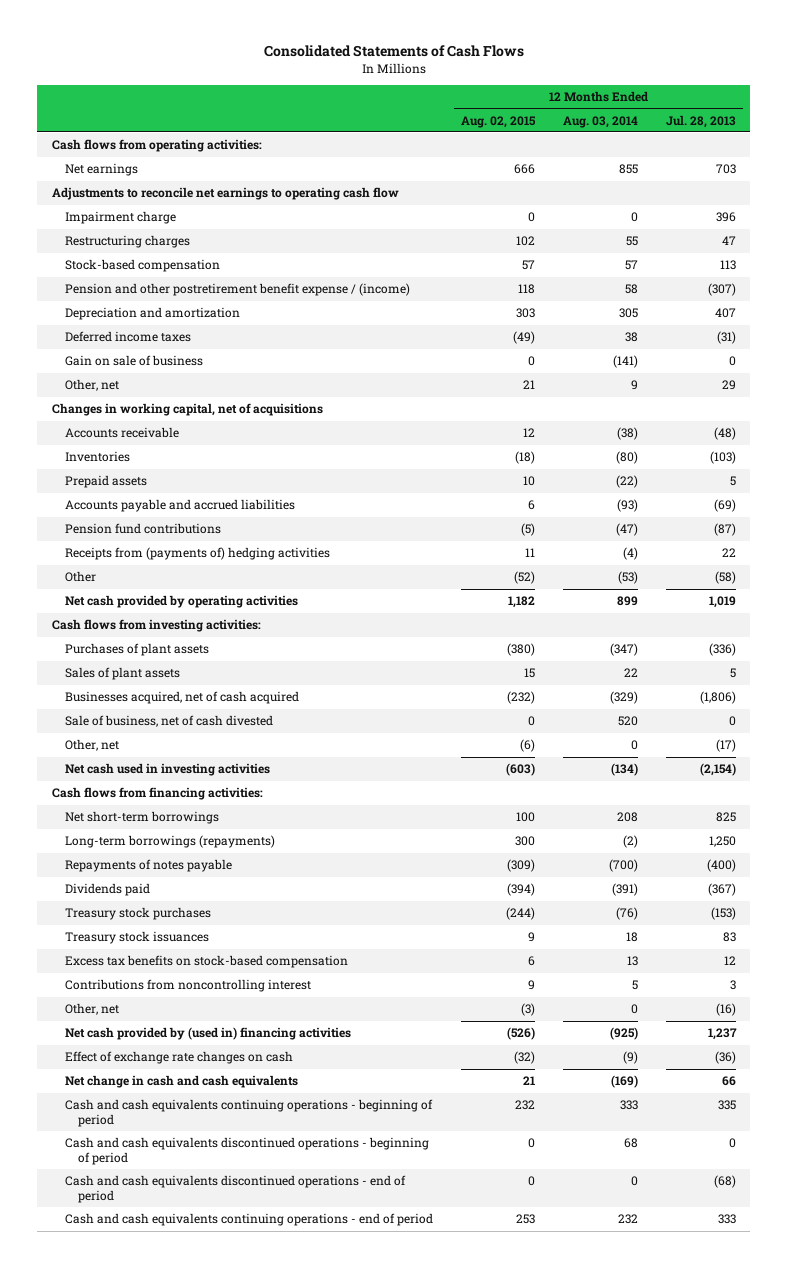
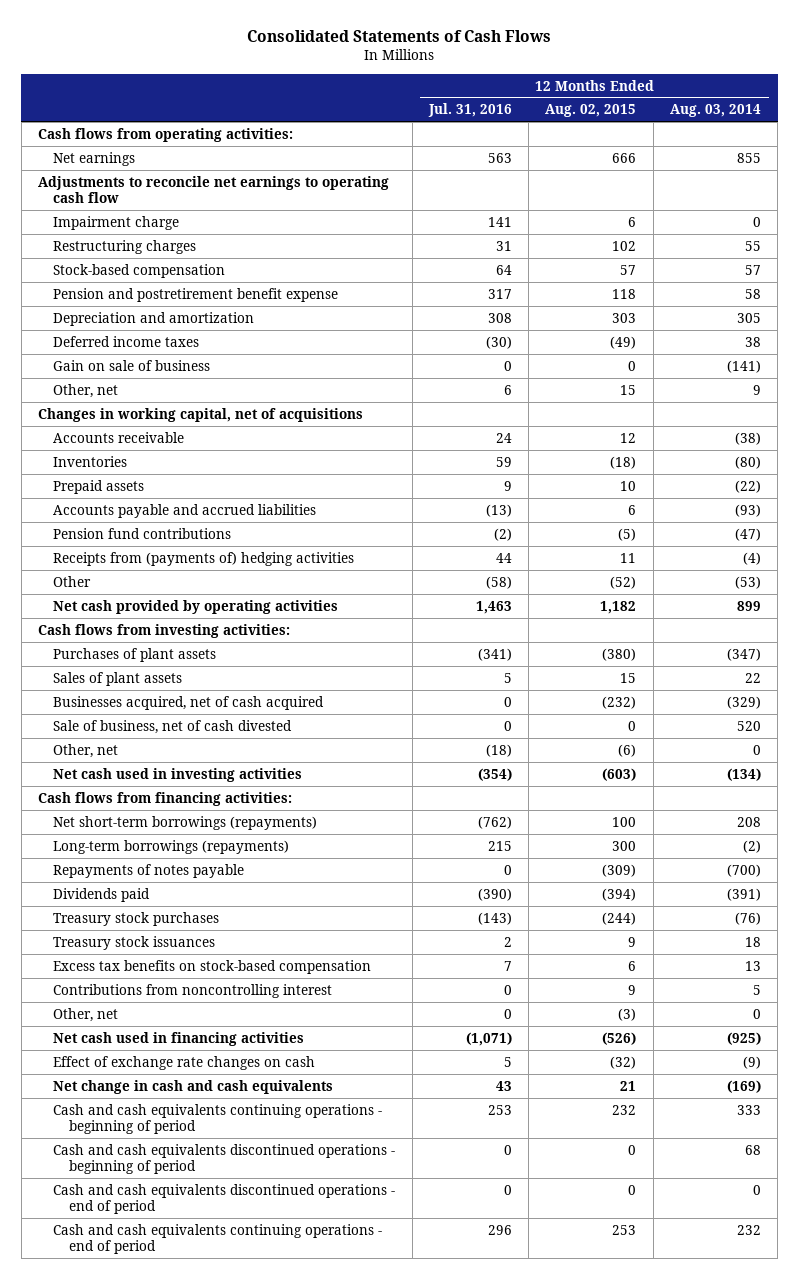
[666,114,737,128] Jul. 28, 2013 -> none
none -> [427,103,512,118] Jul. 31, 2016
[527,212,535,223] 0 -> [628,216,637,227] 6
[64,283,410,297] Pension and other postretirement benefit expense / (income) -> [53,287,339,302] Pension and postretirement benefit expense
[522,380,535,390] 21 -> [620,384,637,395] 15
[64,811,219,825] Net short-term borrowings -> [53,815,318,830] Net short-term borrowings (repayments)
[64,1027,351,1041] Net cash provided by (used in) financing activities -> [53,1031,305,1046] Net cash used in financing activities

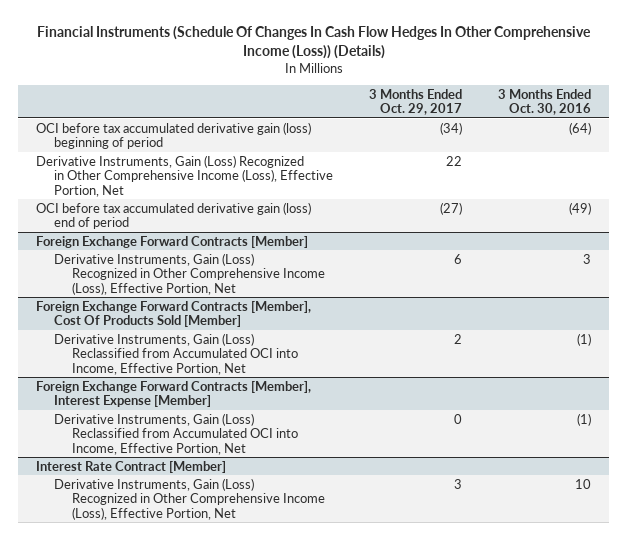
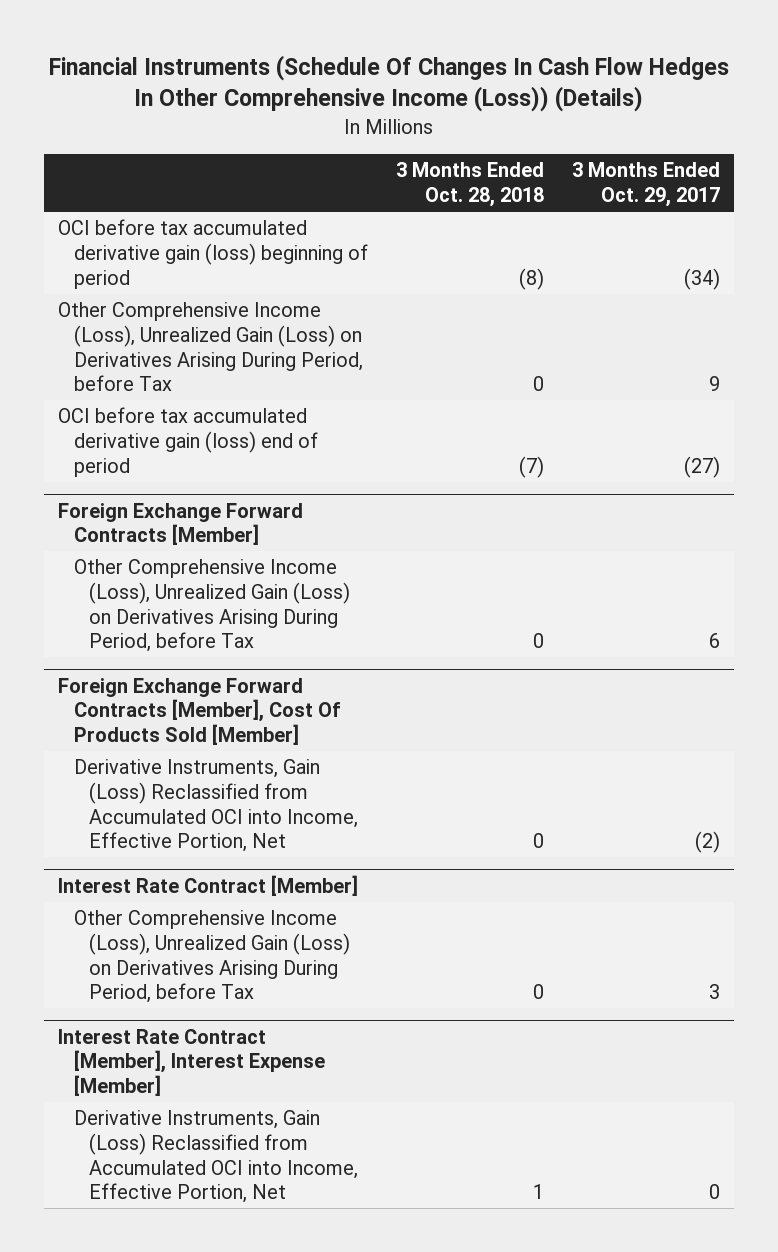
[498,88,592,116] 3 Months Ended Oct. 30, 2016 -> none
none -> [395,162,544,207] 3 Months Ended Oct. 28, 2018
[35,154,334,197] Derivative Instruments, Gain (Loss) Recognized in Other Comprehensive Income (Loss), Effective Portion, Net -> none
none -> [57,302,363,392] Other Comprehensive Income (Loss), Unrealized Gain (Loss) on Derivatives Arising During Period, before Tax
[54,252,326,295] Derivative Instruments, Gain (Loss) Recognized in Other Comprehensive Income (Loss), Effective Portion, Net -> none
none -> [73,559,351,653] Other Comprehensive Income (Loss), Unrealized Gain (Loss) on Derivatives Arising During Period, before Tax
[35,380,311,408] Foreign Exchange Forward Contracts [Member], Interest Expense [Member] -> none
[54,412,299,455] Derivative Instruments, Gain (Loss) Reclassified from Accumulated OCI into Income, Effective Portion, Net -> none
[454,333,463,344] 2 -> [694,831,720,854] (2)
[54,477,326,520] Derivative Instruments, Gain (Loss) Recognized in Other Comprehensive Income (Loss), Effective Portion, Net -> none
none -> [73,910,351,1004] Other Comprehensive Income (Loss), Unrealized Gain (Loss) on Derivatives Arising During Period, before Tax
none -> [57,1028,325,1096] Interest Rate Contract [Member], Interest Expense [Member]
none -> [73,1110,359,1204] Derivative Instruments, Gain (Loss) Reclassified from Accumulated OCI into Income, Effective Portion, Net

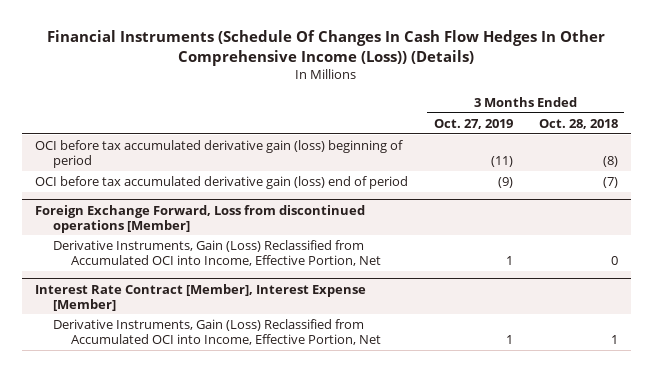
[571,162,720,207] 3 Months Ended Oct. 29, 2017 -> none
none -> [433,118,513,129] Oct. 27, 2019
[57,302,363,392] Other Comprehensive Income (Loss), Unrealized Gain (Loss) on Derivatives Arising During Period, before Tax -> none
[57,502,303,546] Foreign Exchange Forward Contracts [Member] -> none
[73,559,351,653] Other Comprehensive Income (Loss), Unrealized Gain (Loss) on Derivatives Arising During Period, before Tax -> none
[57,677,341,745] Foreign Exchange Forward Contracts [Member], Cost Of Products Sold [Member] -> none
none -> [34,204,365,233] Foreign Exchange Forward, Loss from discontinued operations [Member]
[57,874,358,896] Interest Rate Contract [Member] -> none
[73,910,351,1004] Other Comprehensive Income (Loss), Unrealized Gain (Loss) on Derivatives Arising During Period, before Tax -> none

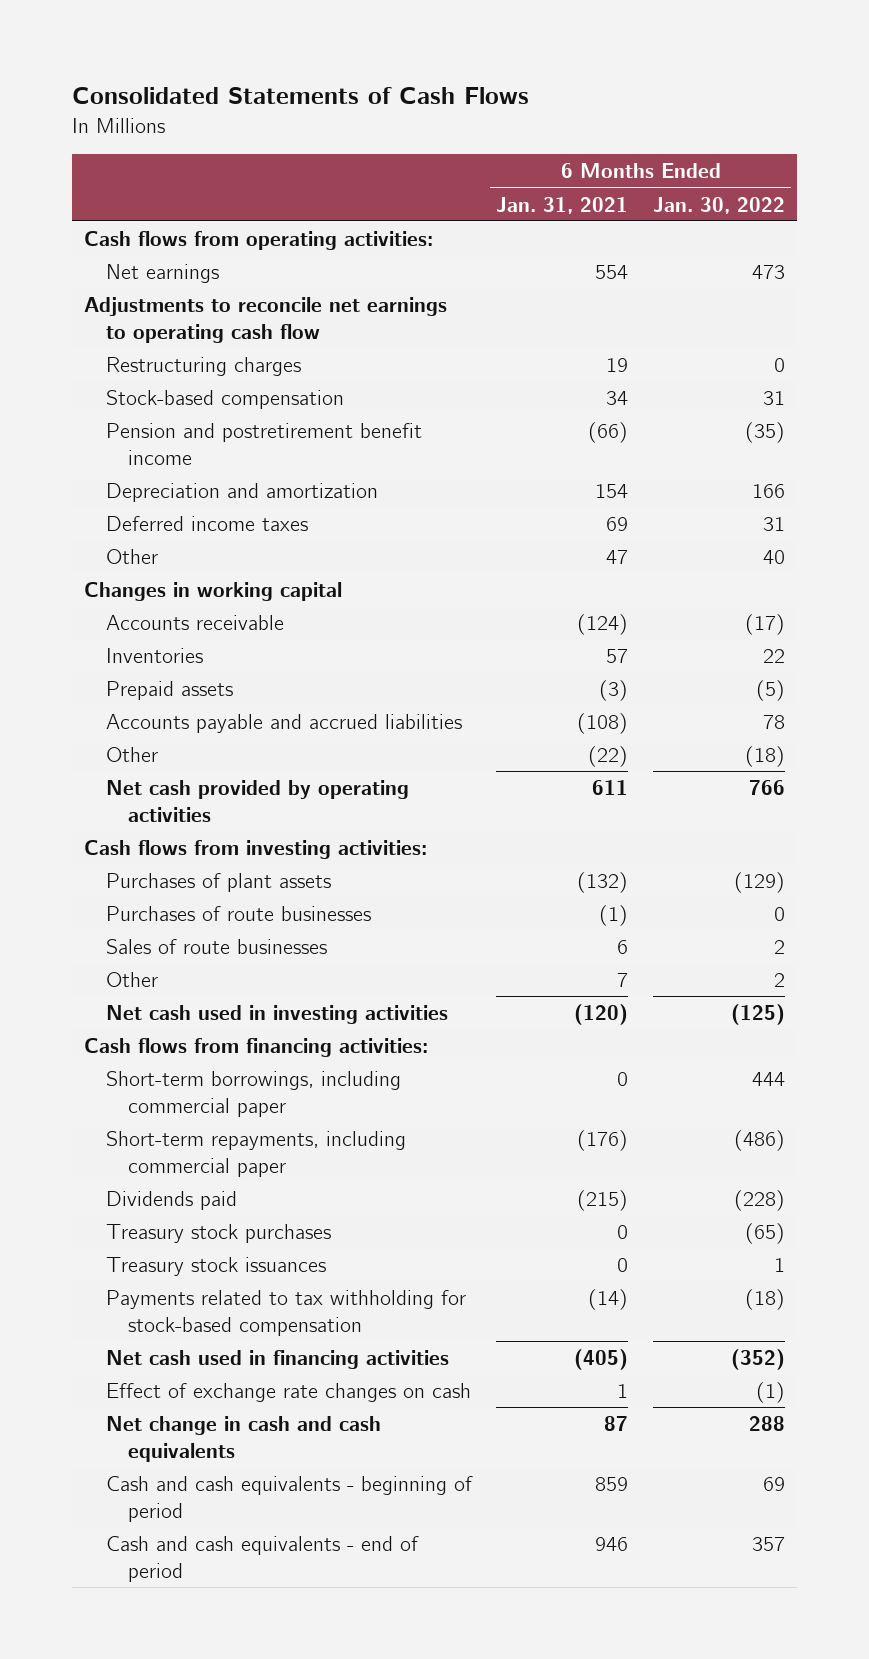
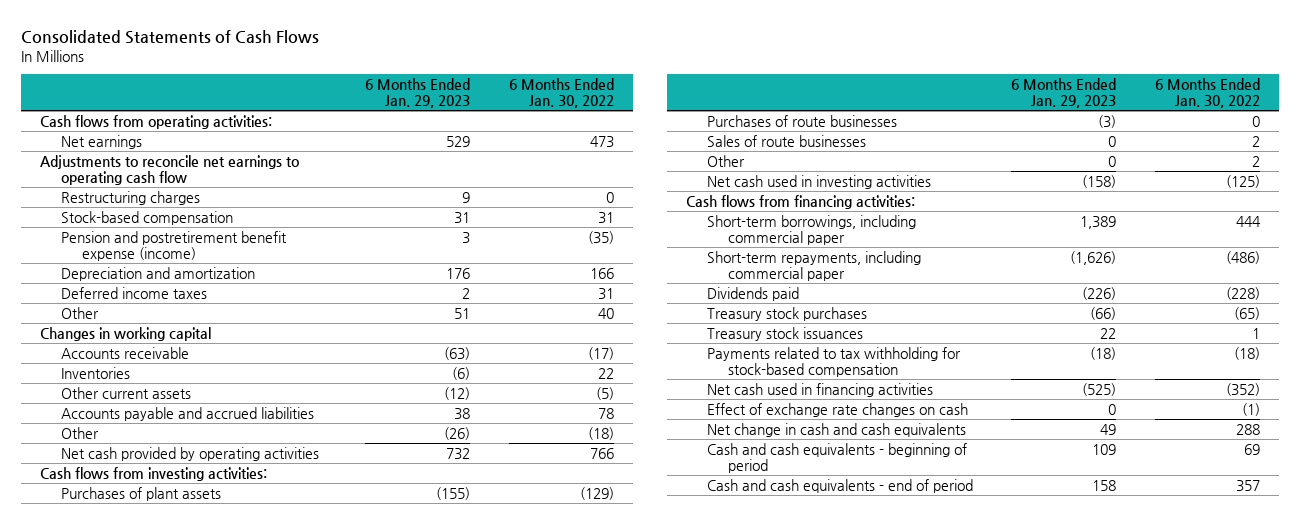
[496,196,629,214] Jan. 31, 2021 -> none
none -> [365,78,471,109] 6 Months Ended Jan. 29, 2023
[105,422,422,466] Pension and postretirement benefit income -> [61,230,288,261] Pension and postretirement benefit expense (income)
[105,680,233,700] Prepaid assets -> none
none -> [61,386,192,399] Other current assets

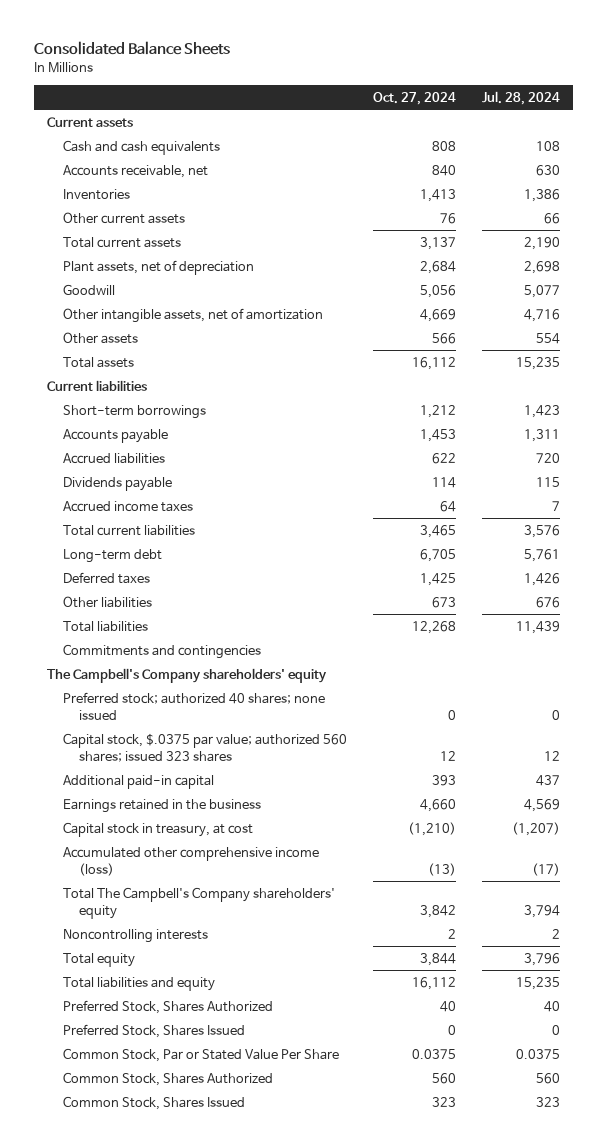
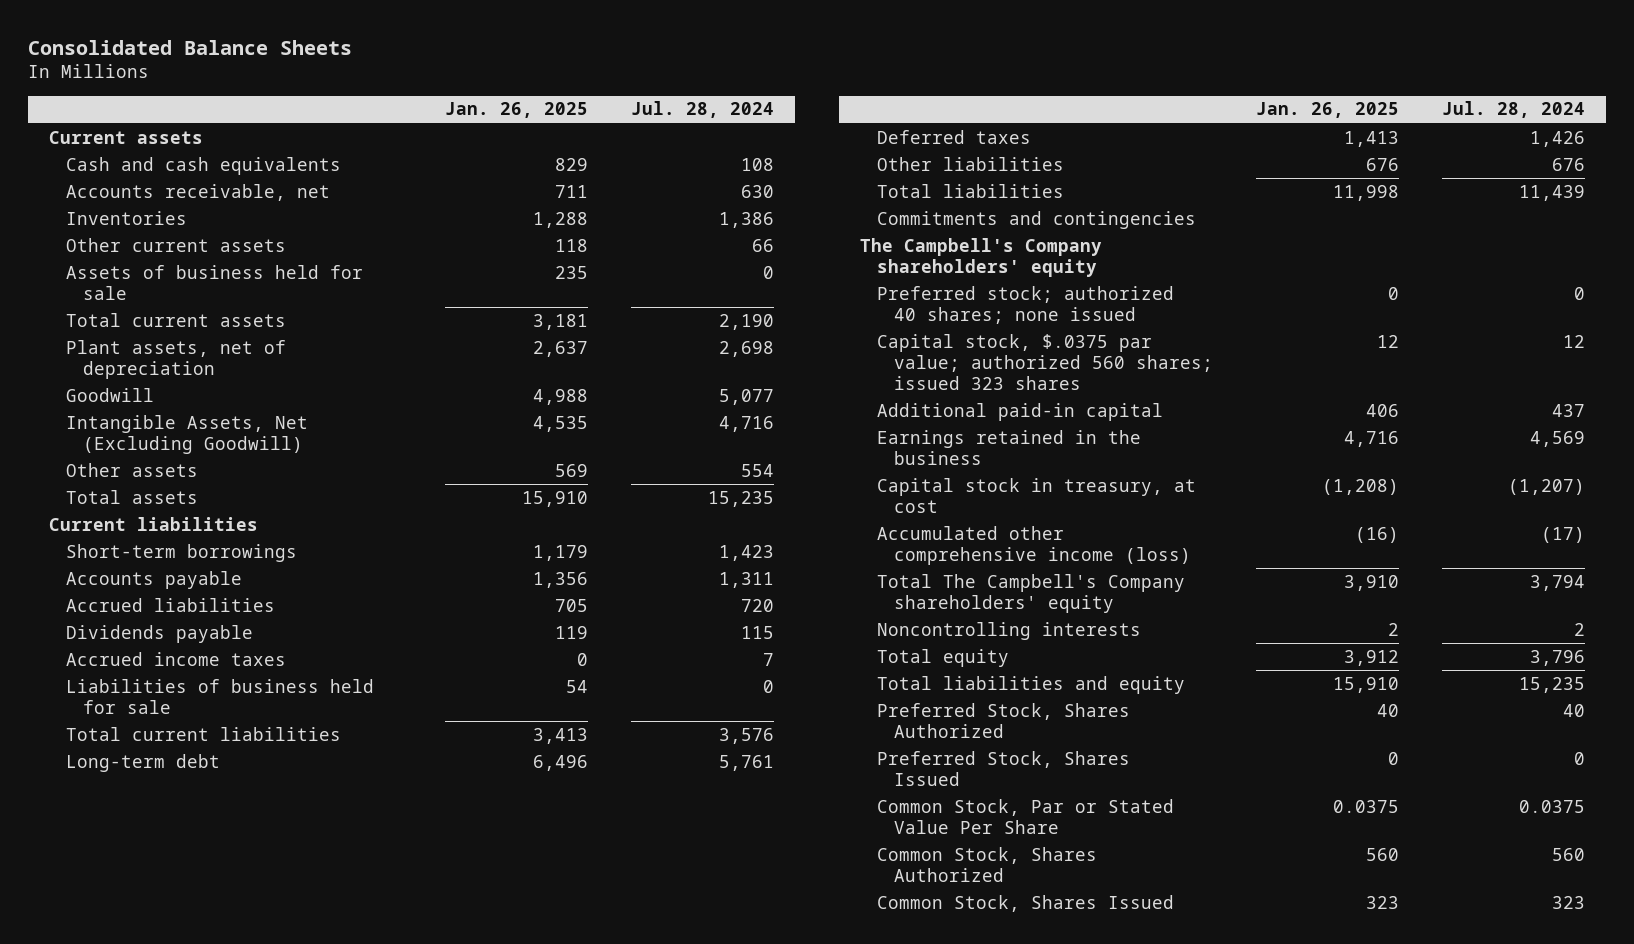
[372,92,456,106] Oct. 27, 2024 -> none
none -> [445,102,589,119] Jan. 26, 2025
none -> [66,264,364,300] Assets of business held for sale
[62,307,323,323] Other intangible assets, net of amortization -> [66,414,309,454] Intangible Assets, Net (Excluding Goodwill)
none -> [66,678,375,714] Liabilities of business held for sale

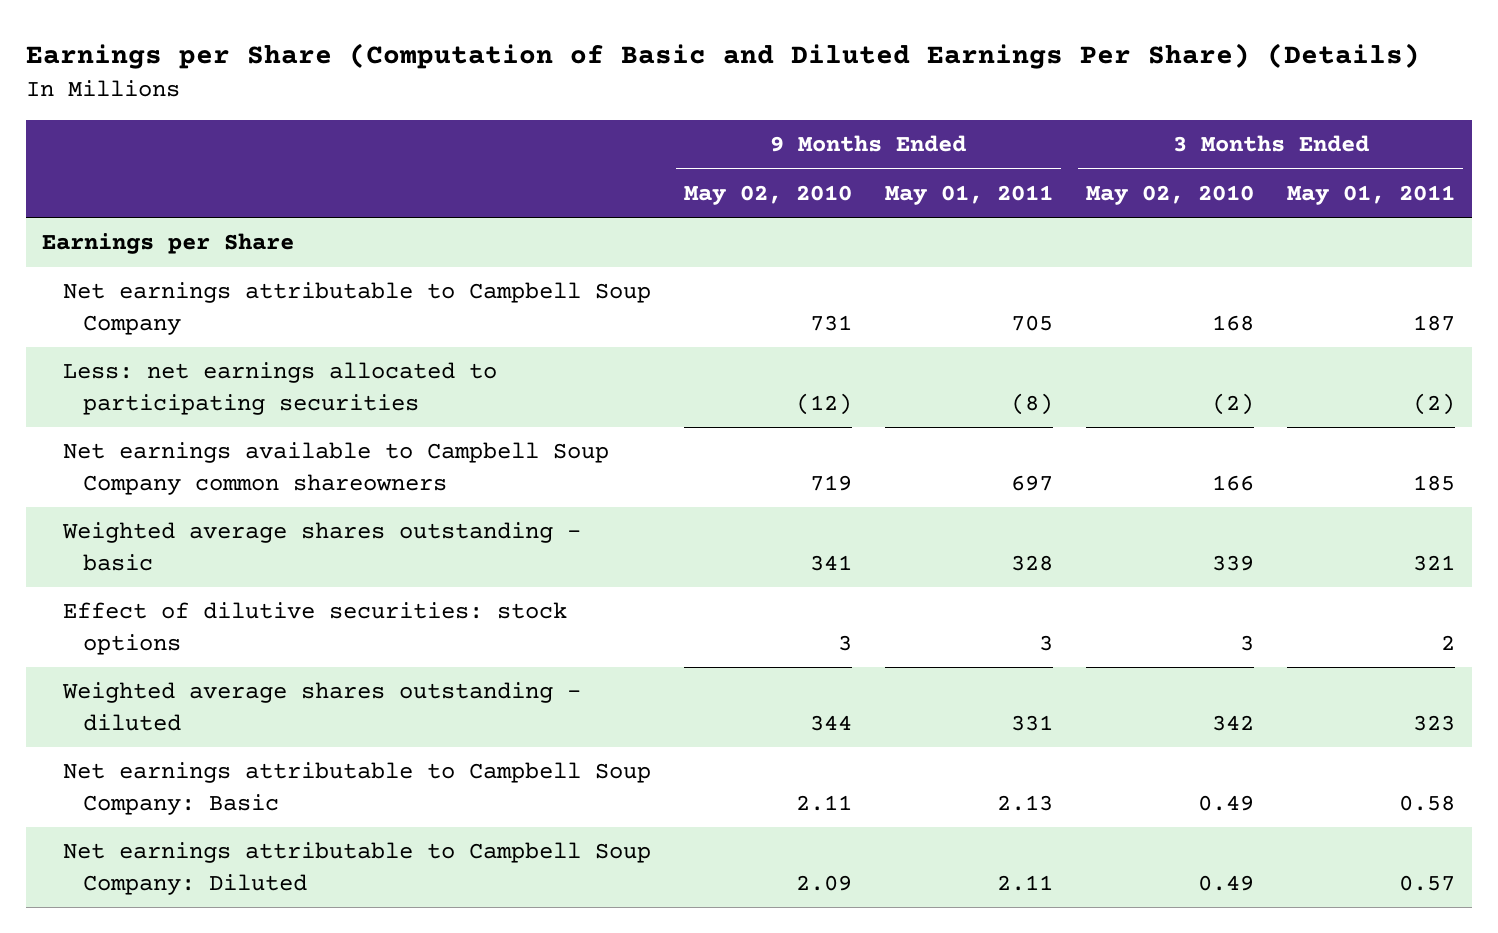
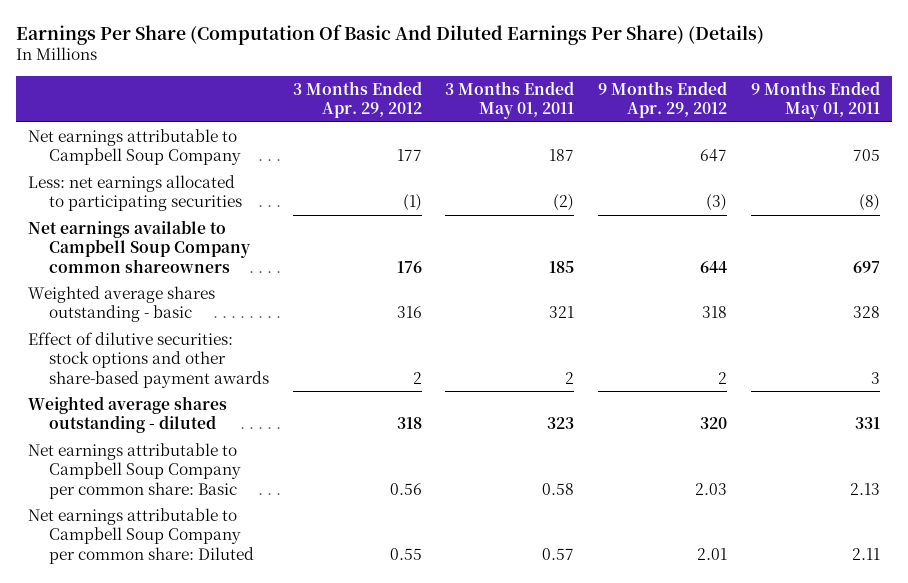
[25,43,1420,70] Earnings per Share (Computation of Basic and Diluted Earnings Per Share) (Details) -> [15,23,764,45] Earnings Per Share (Computation Of Basic And Diluted Earnings Per Share) (Details)
[683,184,852,205] May 02, 2010 -> none
[1086,184,1255,205] May 02, 2010 -> none
none -> [292,80,422,119] 3 Months Ended Apr. 29, 2012
none -> [598,80,728,119] 9 Months Ended Apr. 29, 2012
[42,233,295,255] Earnings per Share -> none
[62,602,567,655] Effect of dilutive securities: stock options -> [27,331,269,389] Effect of dilutive securities: stock options and other share-based payment awards
[62,762,651,815] Net earnings attributable to Campbell Soup Company: Basic -> [27,442,241,500] Net earnings attributable to Campbell Soup Company per common share: Basic
[62,842,651,895] Net earnings attributable to Campbell Soup Company: Diluted -> [27,507,254,565] Net earnings attributable to Campbell Soup Company per common share: Diluted

